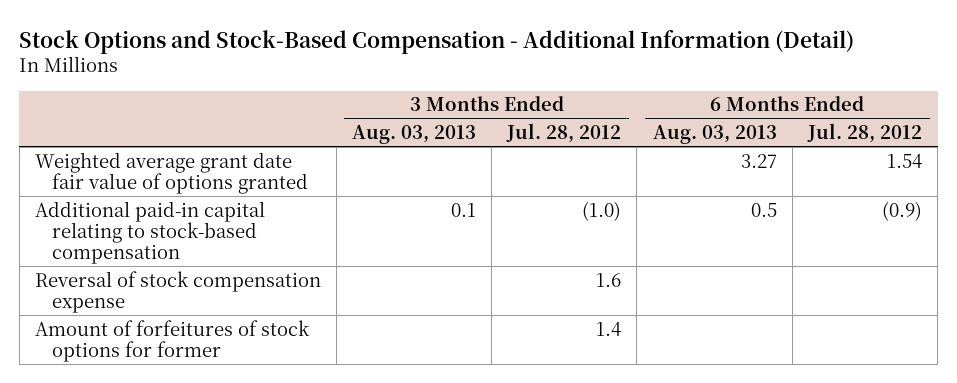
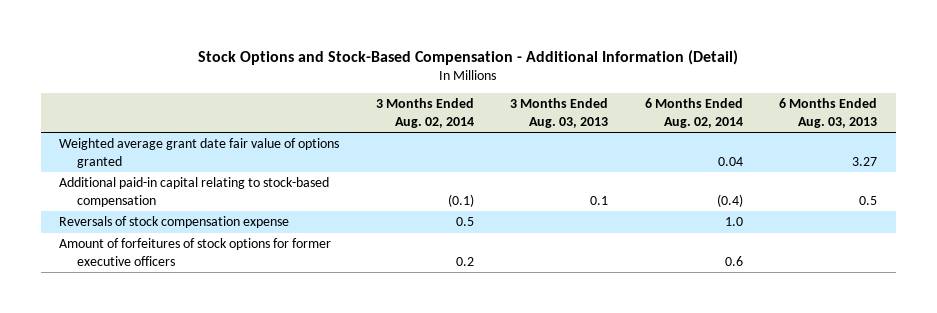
[506,123,622,144] Jul. 28, 2012 -> none
[806,123,922,144] Jul. 28, 2012 -> none
none -> [375,98,474,128] 3 Months Ended Aug. 02, 2014
none -> [644,98,743,128] 6 Months Ended Aug. 02, 2014
[34,270,321,313] Reversal of stock compensation expense -> [59,216,290,229] Reversals of stock compensation expense
[34,319,310,362] Amount of forfeitures of stock options for former -> [59,238,332,266] Amount of forfeitures of stock options for former executive officers

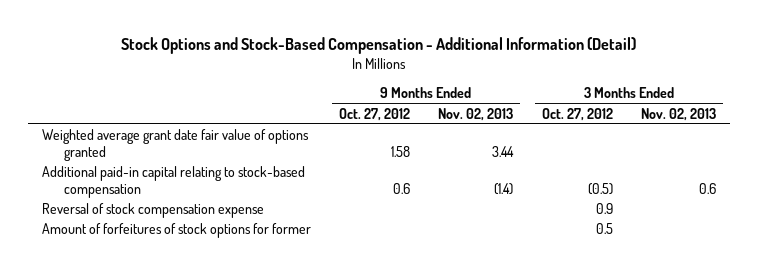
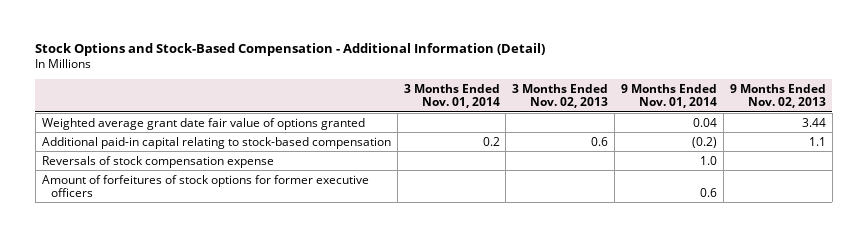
[339,107,411,121] Oct. 27, 2012 -> none
[541,107,613,121] Oct. 27, 2012 -> none
none -> [403,84,500,109] 3 Months Ended Nov. 01, 2014
none -> [621,84,718,109] 9 Months Ended Nov. 01, 2014
[494,183,514,196] (1.4) -> [808,136,826,146] 1.1
[42,203,265,219] Reversal of stock compensation expense -> [41,155,274,168] Reversals of stock compensation expense
[42,223,312,239] Amount of forfeitures of stock options for former -> [41,174,369,197] Amount of forfeitures of stock options for former executive officers

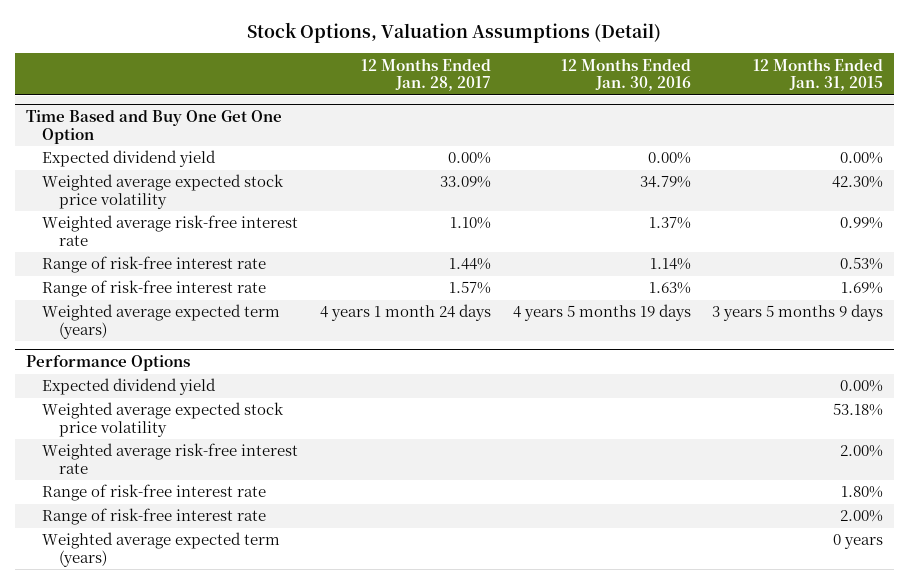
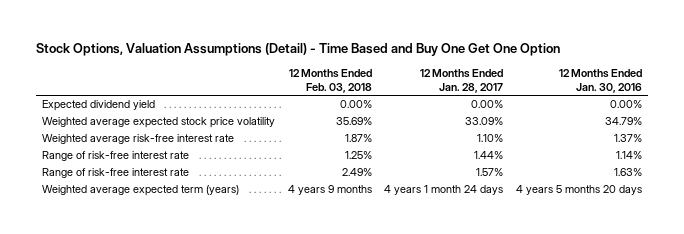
[247,22,662,44] Stock Options, Valuation Assumptions (Detail) -> [35,43,560,57] Stock Options, Valuation Assumptions (Detail) - Time Based and Buy One Get One Option
[753,57,884,92] 12 Months Ended Jan. 31, 2015 -> none
none -> [288,68,372,93] 12 Months Ended Feb. 03, 2018
[25,110,282,145] Time Based and Buy One Get One Option -> none
[25,355,190,372] Performance Options -> none
[42,378,217,396] Expected dividend yield -> none
[42,402,285,438] Weighted average expected stock price volatility -> none
[42,443,299,475] Weighted average risk-free interest rate -> none
[42,484,267,502] Range of risk-free interest rate -> none
[42,508,267,526] Range of risk-free interest rate -> none
[42,532,281,568] Weighted average expected term (years) -> none
[512,304,691,322] 4 years 5 months 19 days -> [515,185,642,196] 4 years 5 months 20 days

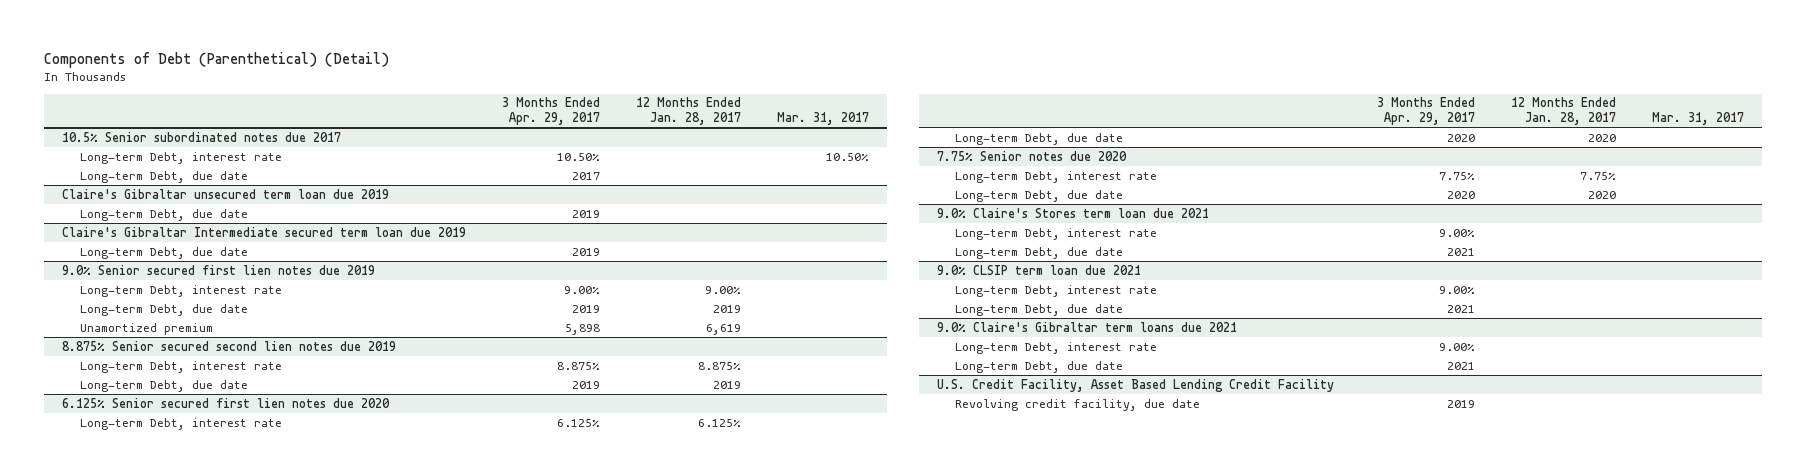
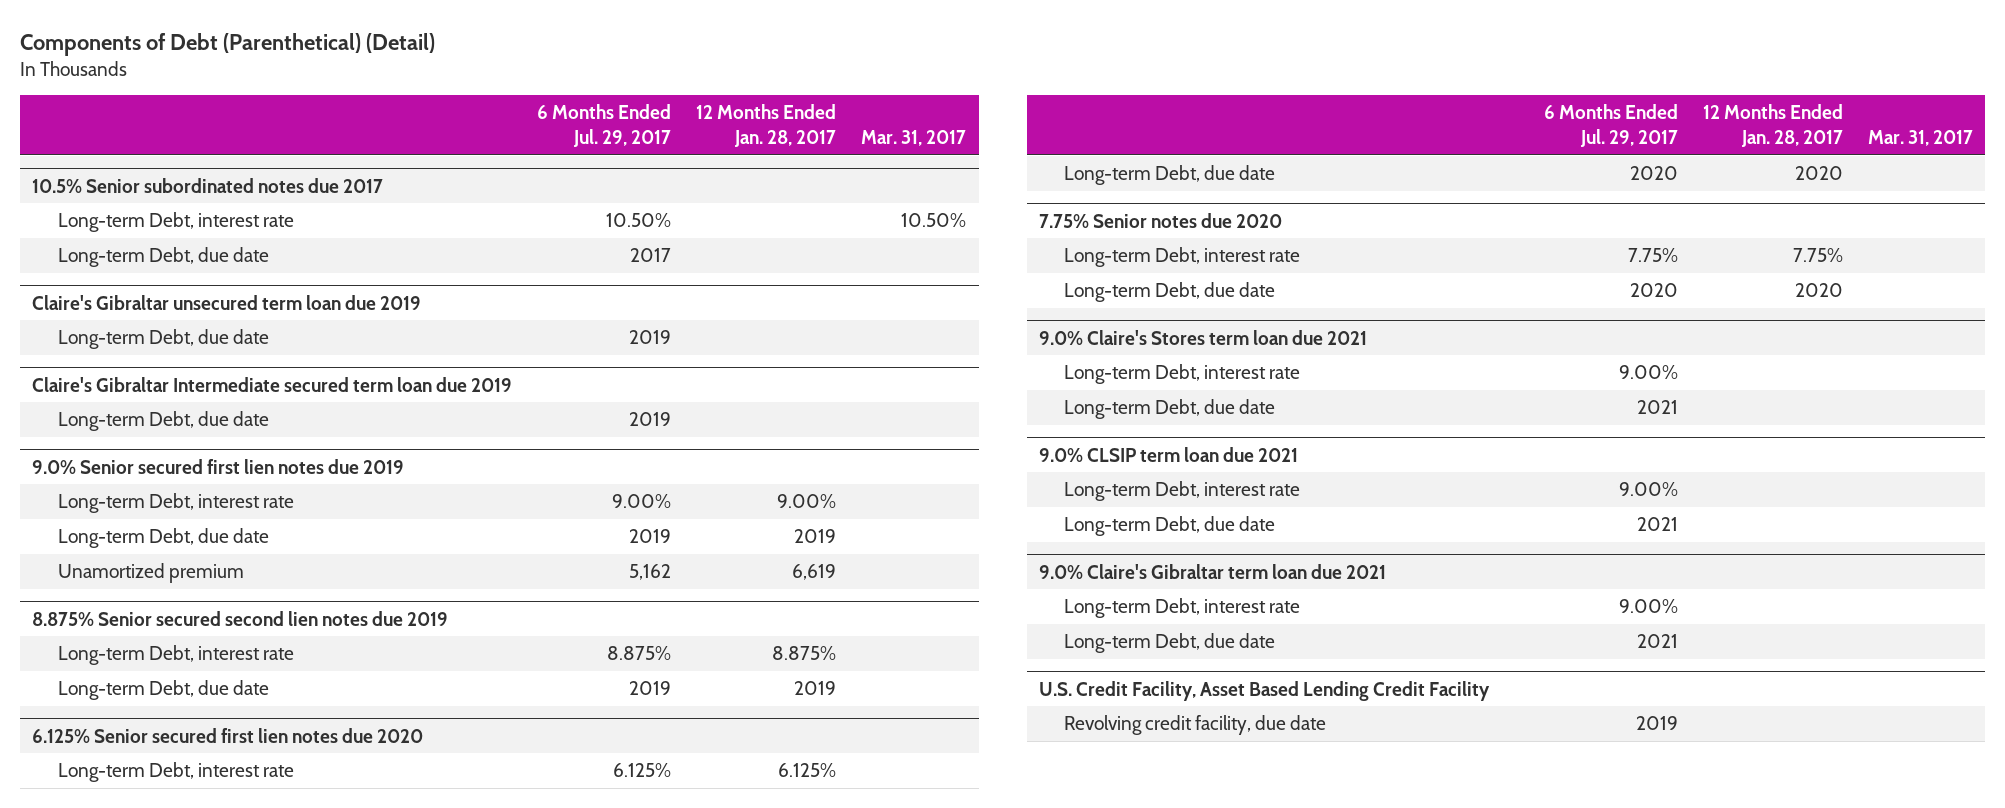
[502,97,601,126] 3 Months Ended Apr. 29, 2017 -> none
none -> [537,104,672,147] 6 Months Ended Jul. 29, 2017
[936,321,1237,332] 9.0% Claire's Gibraltar term loans due 2021 -> [1039,563,1387,579] 9.0% Claire's Gibraltar term loan due 2021

